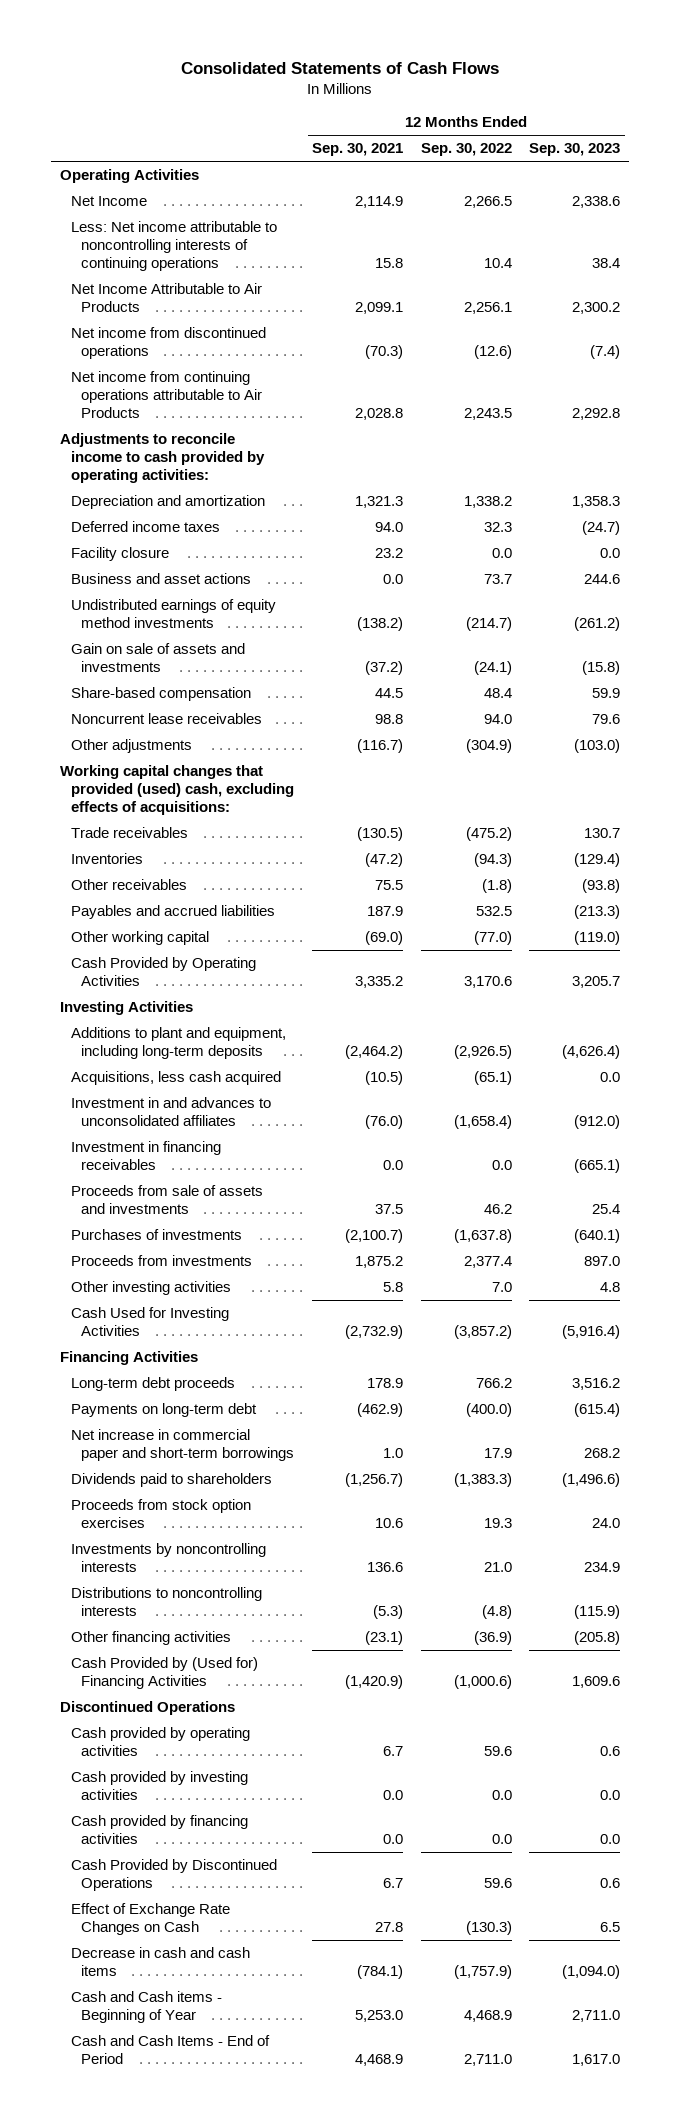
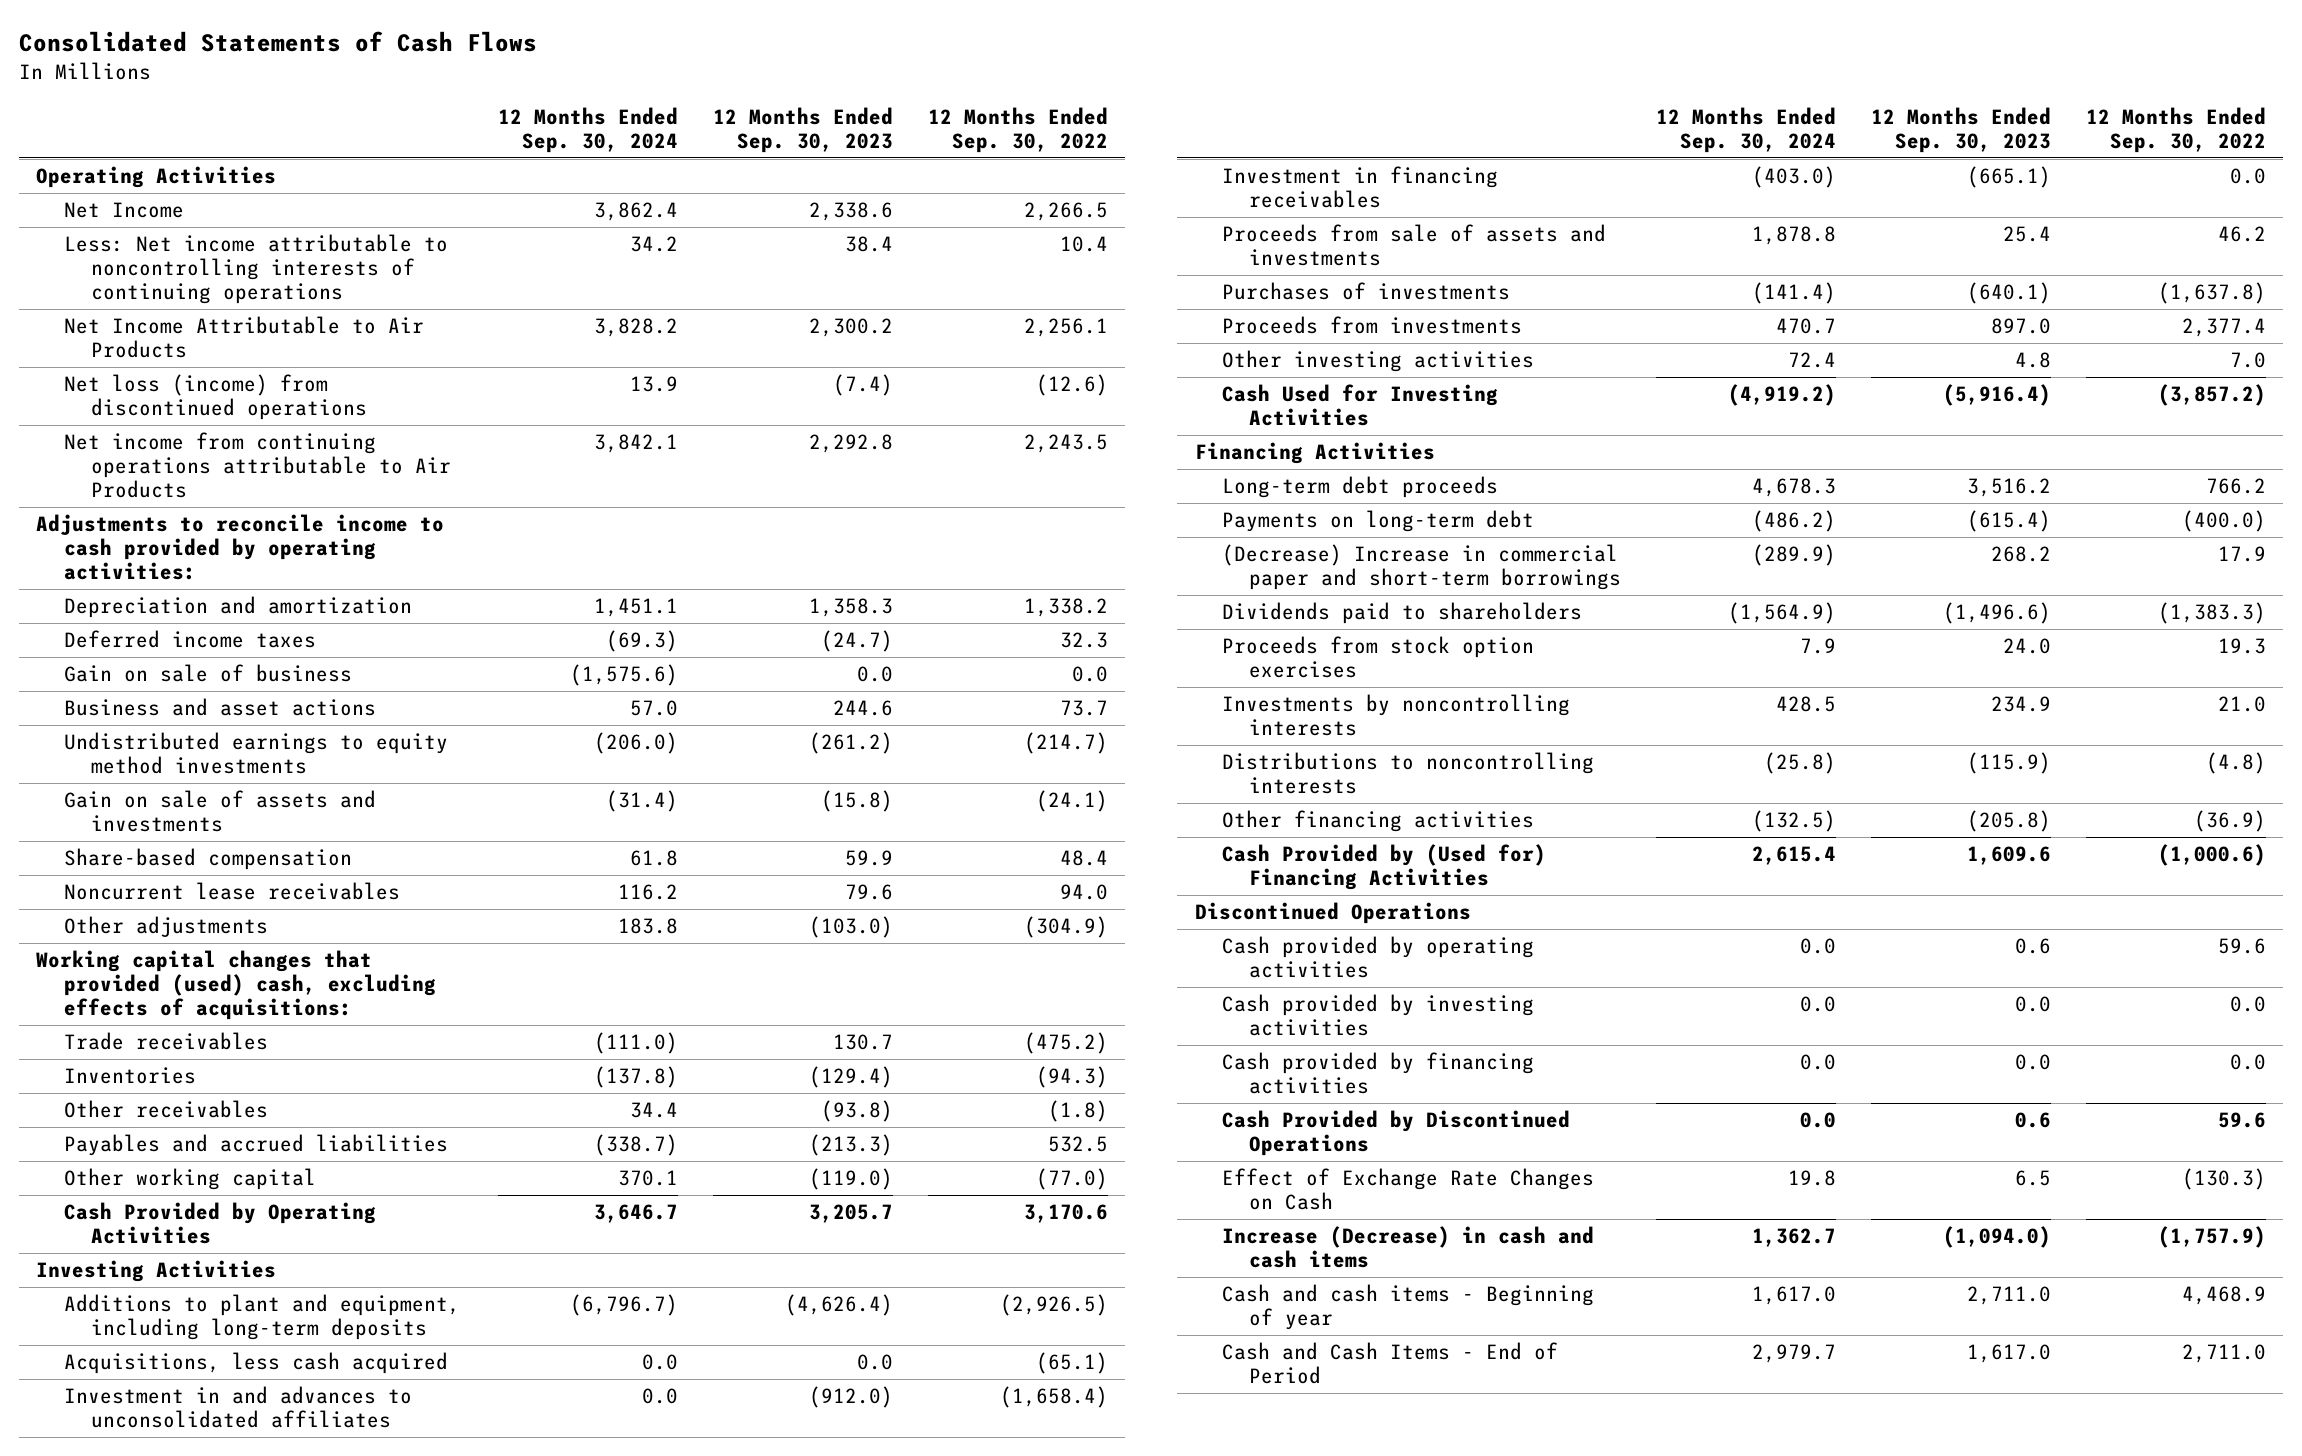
[312,143,404,157] Sep. 30, 2021 -> none
none -> [497,106,678,154] 12 Months Ended Sep. 30, 2024
[70,327,266,360] Net income from discontinued operations -> [63,374,367,421] Net loss (income) from discontinued operations
[70,547,169,562] Facility closure -> none
none -> [63,664,352,683] Gain on sale of business
[70,599,276,629] Undistributed earnings of equity method investments -> [63,732,448,775] Undistributed earnings to equity method investments
[70,1429,295,1462] Net increase in commercial paper and short-term borrowings -> [1221,544,1622,591] (Decrease) Increase in commercial paper and short-term borrowings
[70,1947,250,1977] Decrease in cash and cash items -> [1221,1226,1594,1269] Increase (Decrease) in cash and cash items
[70,1991,222,2024] Cash and Cash items - Beginning of Year -> [1221,1284,1594,1331] Cash and cash items - Beginning of year

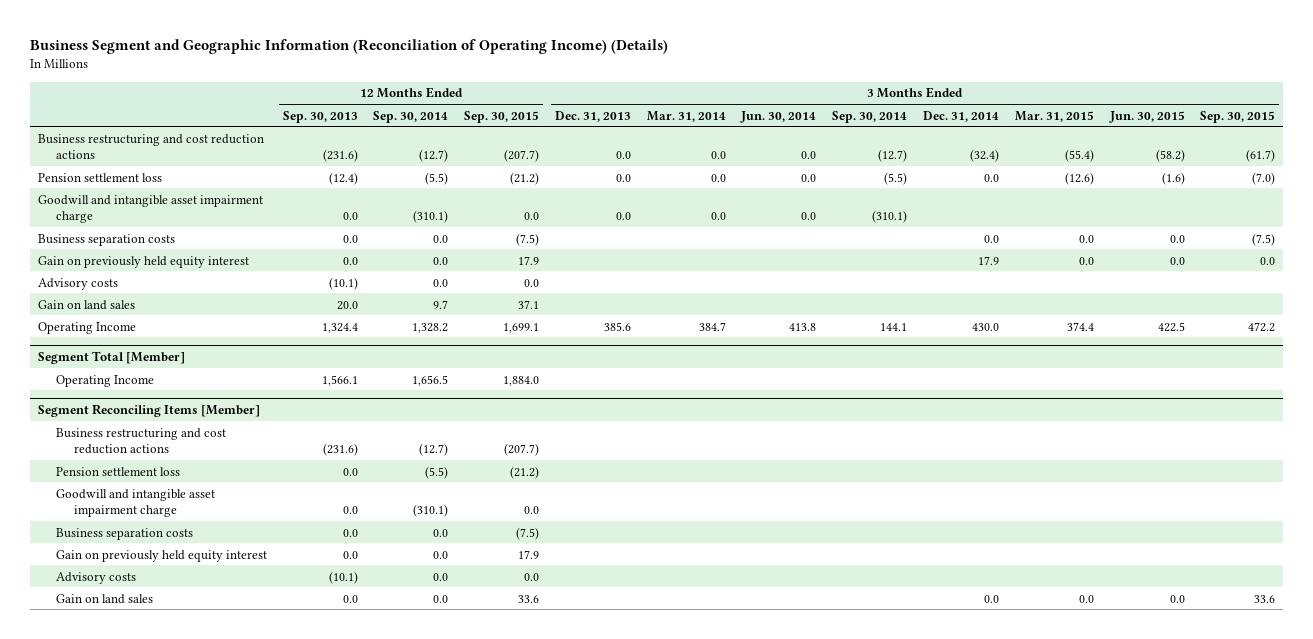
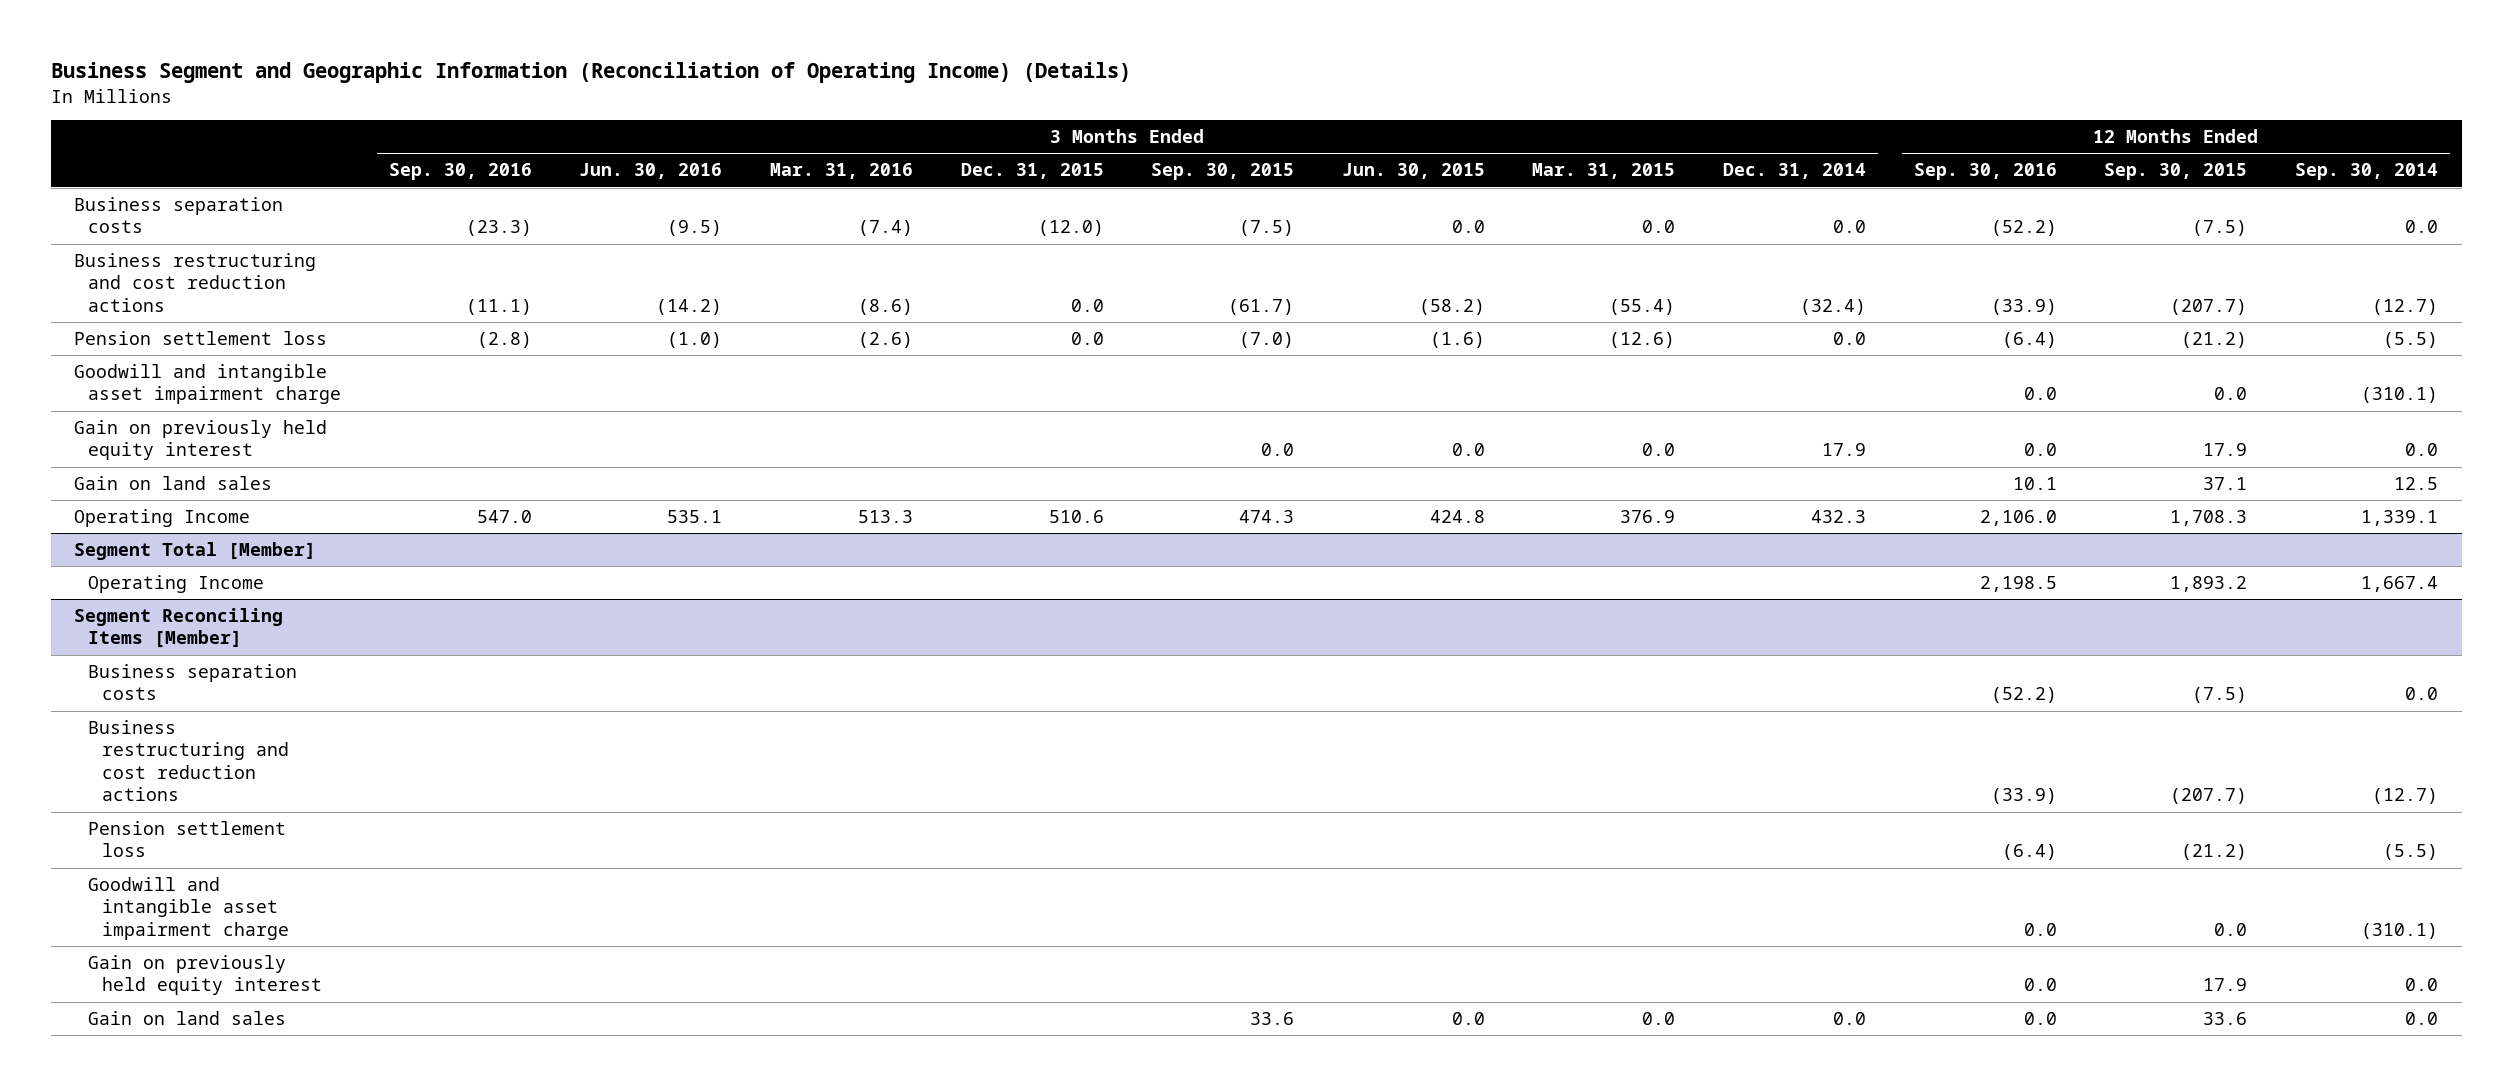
[282,110,358,123] Sep. 30, 2013 -> none
[554,110,631,122] Dec. 31, 2013 -> none
[646,110,726,122] Mar. 31, 2014 -> none
[740,110,817,123] Jun. 30, 2014 -> none
[832,110,908,123] Sep. 30, 2014 -> none
none -> [388,163,532,181] Sep. 30, 2016
none -> [579,163,723,180] Jun. 30, 2016
none -> [769,163,913,180] Mar. 31, 2016
none -> [960,163,1104,180] Dec. 31, 2015
none -> [1913,163,2057,181] Sep. 30, 2016
[37,233,175,246] Business separation costs -> [74,196,284,234] Business separation costs
[37,277,118,290] Advisory costs -> none
[433,299,449,309] 9.7 -> [2393,476,2438,490] 12.5
[412,322,449,333] 1,328.2 -> [2360,509,2438,526] 1,339.1
[503,322,540,333] 1,699.1 -> [2170,509,2248,526] 1,708.3
[972,322,1000,331] 430.0 -> [1810,509,1866,523] 432.3
[1066,321,1094,331] 374.4 -> [1620,509,1676,523] 376.9
[1157,321,1185,332] 422.5 -> [1429,509,1485,523] 424.8
[1248,321,1276,332] 472.2 -> [1239,509,1295,523] 474.3
[412,374,449,386] 1,656.5 -> [2360,575,2438,592] 1,667.4
[503,375,540,386] 1,884.0 -> [2170,575,2248,592] 1,893.2
[55,527,193,540] Business separation costs -> [88,663,298,701] Business separation costs
[55,571,136,584] Advisory costs -> none

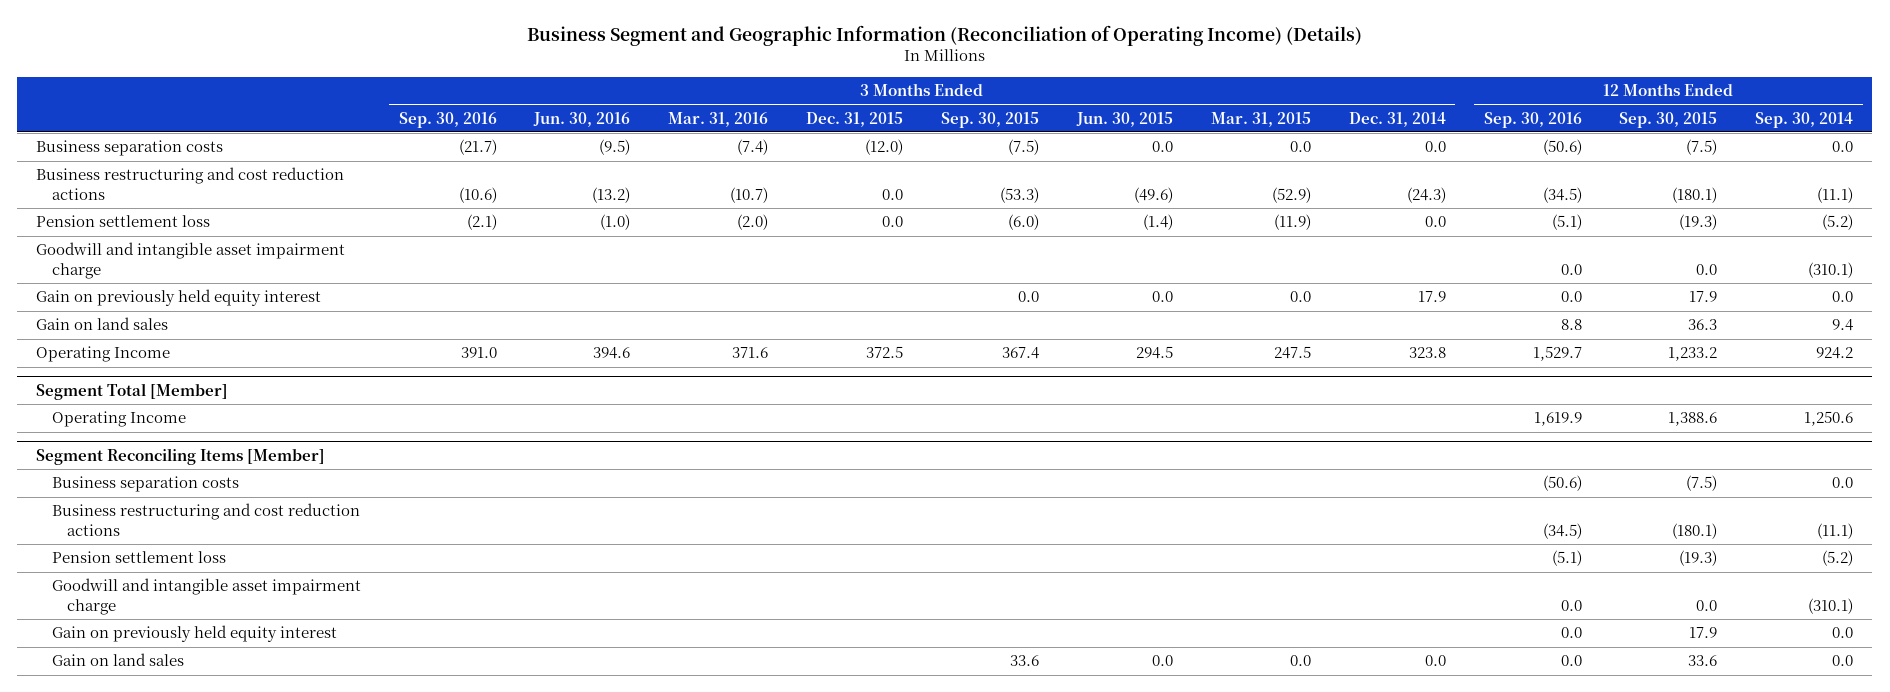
[465,220,532,237] (23.3) -> [458,139,497,156] (21.7)
[1990,220,2057,237] (52.2) -> [1542,139,1582,156] (50.6)
[465,298,532,315] (11.1) -> [458,186,497,203] (10.6)
[656,298,723,315] (14.2) -> [592,186,631,203] (13.2)
[857,298,913,315] (8.6) -> [730,186,769,203] (10.7)
[1228,298,1295,315] (61.7) -> [1000,186,1040,203] (53.3)
[1418,298,1485,315] (58.2) -> [1133,186,1173,203] (49.6)
[1609,298,1676,315] (55.4) -> [1271,186,1311,203] (52.9)
[1799,298,1866,315] (32.4) -> [1406,186,1446,203] (24.3)
[1990,298,2057,315] (33.9) -> [1542,186,1582,203] (34.5)
[2170,298,2248,315] (207.7) -> [1672,186,1718,203] (180.1)
[2371,298,2438,315] (12.7) -> [1817,186,1854,203] (11.1)
[476,331,532,348] (2.8) -> [466,214,497,231] (2.1)
[857,331,913,348] (2.6) -> [737,214,769,231] (2.0)
[1239,331,1295,348] (7.0) -> [1008,214,1040,231] (6.0)
[1429,331,1485,348] (1.6) -> [1142,214,1173,231] (1.4)
[1609,331,1676,348] (12.6) -> [1273,214,1311,231] (11.9)
[2001,331,2057,348] (6.4) -> [1551,214,1582,231] (5.1)
[2181,331,2248,348] (21.2) -> [1679,214,1718,231] (19.3)
[2382,331,2438,348] (5.5) -> [1822,214,1854,231] (5.2)
[2012,476,2057,490] 10.1 -> [1560,319,1582,331] 8.8
[2203,476,2248,490] 37.1 -> [1688,319,1718,331] 36.3
[2393,476,2438,490] 12.5 -> [1832,319,1854,332] 9.4
[476,509,532,523] 547.0 -> [460,347,497,359] 391.0
[667,509,723,523] 535.1 -> [593,347,631,360] 394.6
[857,509,913,523] 513.3 -> [732,347,769,359] 371.6
[1048,509,1104,523] 510.6 -> [866,346,904,359] 372.5
[1239,509,1295,523] 474.3 -> [1002,347,1040,360] 367.4
[1429,509,1485,523] 424.8 -> [1135,346,1173,360] 294.5
[1620,509,1676,523] 376.9 -> [1273,346,1311,360] 247.5
[1810,509,1866,523] 432.3 -> [1408,347,1446,359] 323.8
[1979,509,2057,526] 2,106.0 -> [1532,346,1582,362] 1,529.7
[2170,509,2248,526] 1,708.3 -> [1668,347,1718,362] 1,233.2
[2360,509,2438,526] 1,339.1 -> [1816,347,1854,360] 924.2
[1979,575,2057,592] 2,198.5 -> [1533,412,1582,427] 1,619.9
[2170,575,2248,592] 1,893.2 -> [1668,412,1718,427] 1,388.6
[2360,575,2438,592] 1,667.4 -> [1804,411,1854,427] 1,250.6
[1990,687,2057,704] (52.2) -> [1542,475,1582,492] (50.6)
[1990,788,2057,805] (33.9) -> [1542,522,1582,539] (34.5)
[2170,788,2248,805] (207.7) -> [1672,522,1718,539] (180.1)
[2371,788,2438,805] (12.7) -> [1817,522,1854,539] (11.1)
[2001,844,2057,861] (6.4) -> [1551,550,1582,567] (5.1)
[2181,844,2248,861] (21.2) -> [1679,550,1718,567] (19.3)
[2382,844,2438,861] (5.5) -> [1822,550,1854,567] (5.2)

